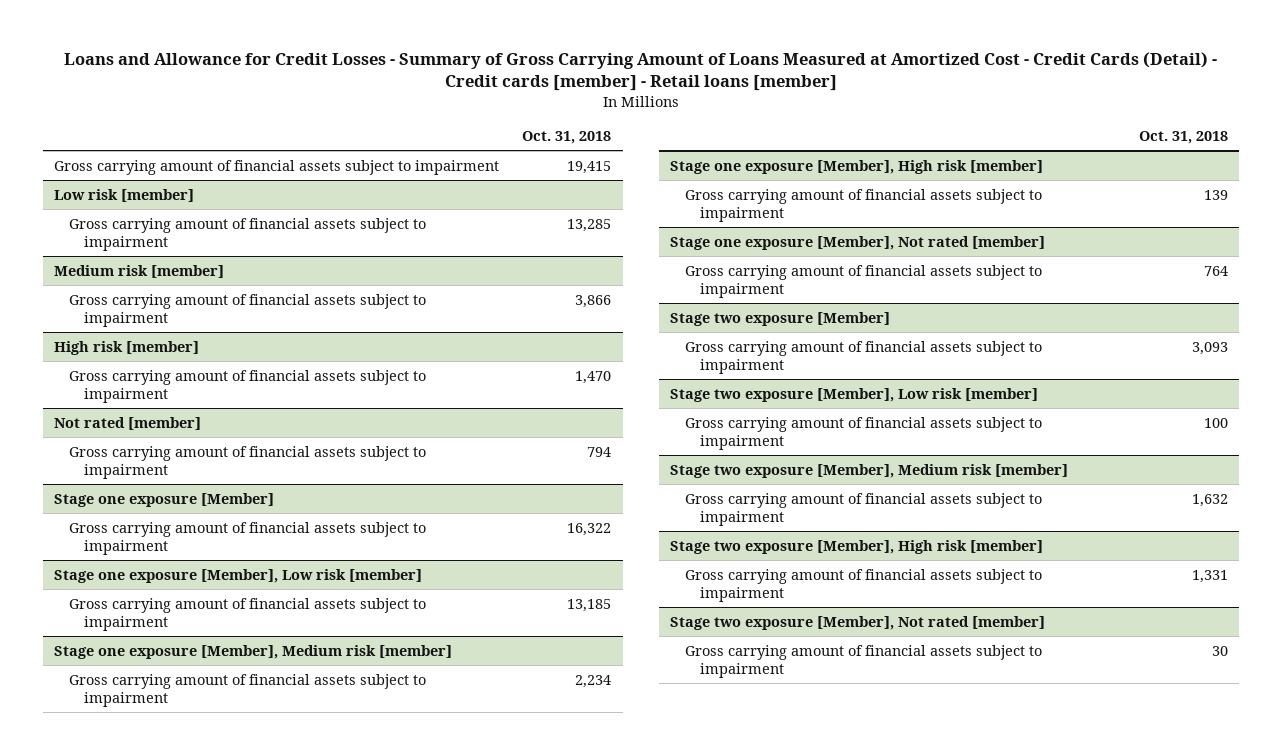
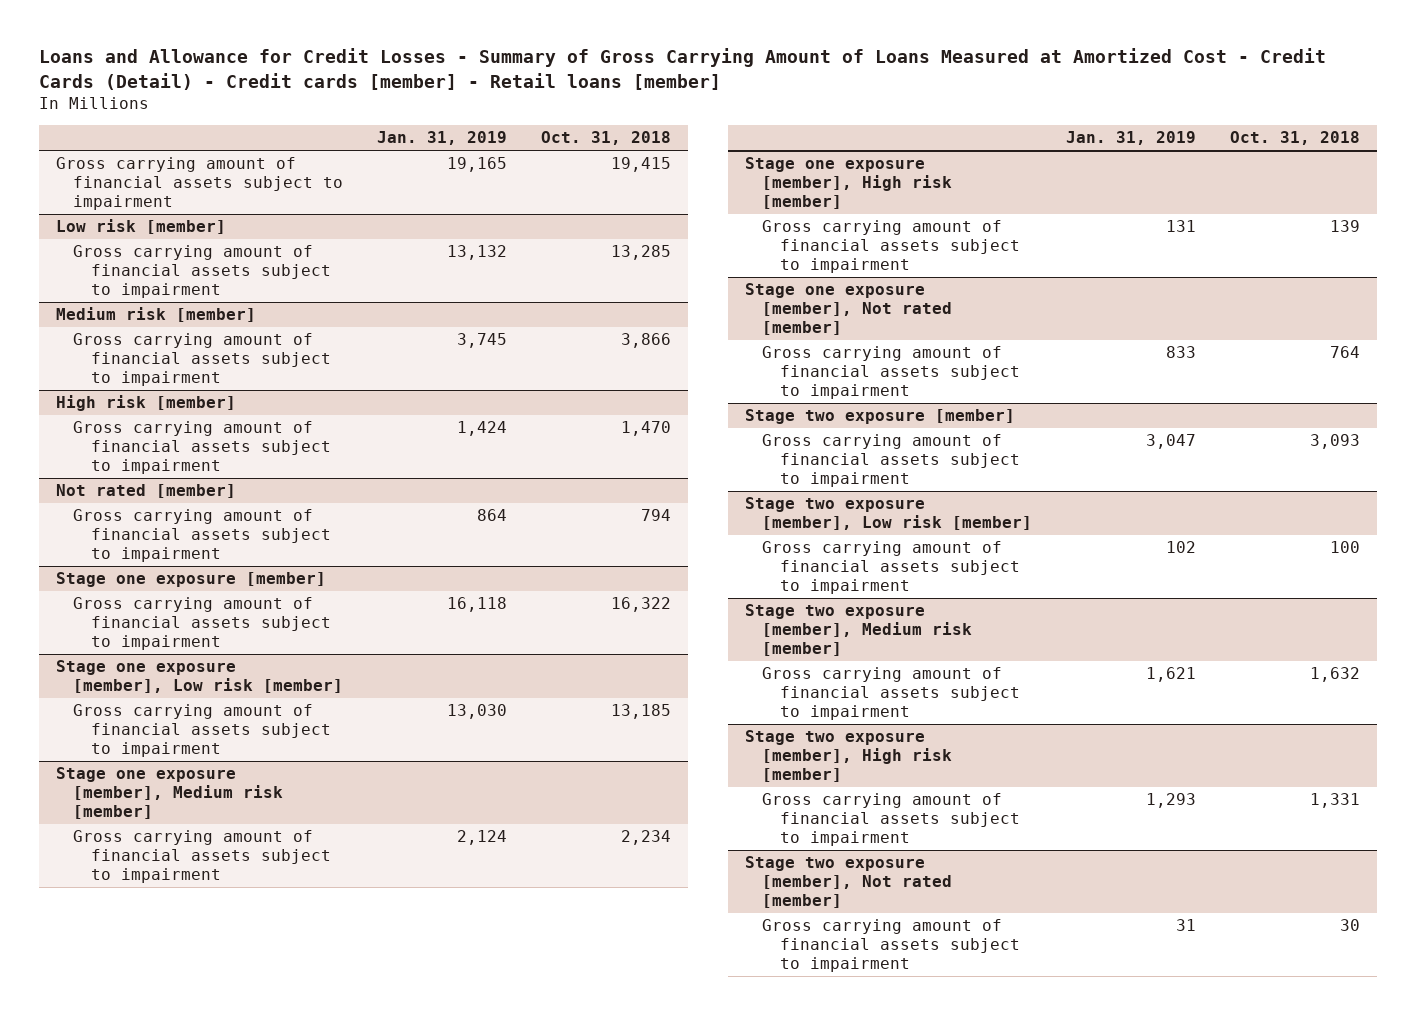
none -> [377,131,508,146] Jan. 31, 2019
[54,492,275,507] Stage one exposure [Member] -> [55,572,326,588] Stage one exposure [member]
[54,568,423,583] Stage one exposure [Member], Low risk [member] -> [55,660,344,694] Stage one exposure [member], Low risk [member]
[54,644,453,659] Stage one exposure [Member], Medium risk [member] -> [55,767,284,819] Stage one exposure [member], Medium risk [member]
[670,159,1044,174] Stage one exposure [Member], High risk [member] -> [744,157,953,209] Stage one exposure [member], High risk [member]
[670,235,1046,250] Stage one exposure [Member], Not rated [member] -> [744,283,953,335] Stage one exposure [member], Not rated [member]
[670,311,891,326] Stage two exposure [Member] -> [744,409,1015,425] Stage two exposure [member]
[670,387,1039,402] Stage two exposure [Member], Low risk [member] -> [744,497,1033,531] Stage two exposure [member], Low risk [member]
[670,463,1069,478] Stage two exposure [Member], Medium risk [member] -> [744,604,973,656] Stage two exposure [member], Medium risk [member]
[670,539,1044,554] Stage two exposure [Member], High risk [member] -> [744,730,953,782] Stage two exposure [member], High risk [member]
[670,615,1046,630] Stage two exposure [Member], Not rated [member] -> [744,856,953,908] Stage two exposure [member], Not rated [member]

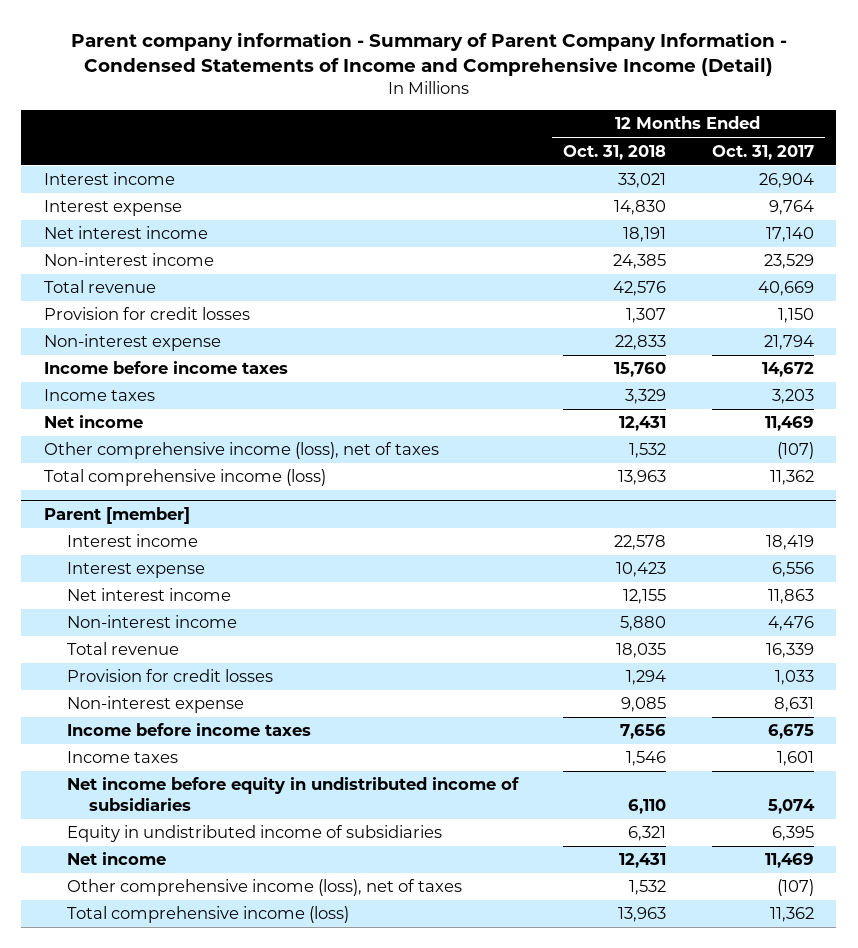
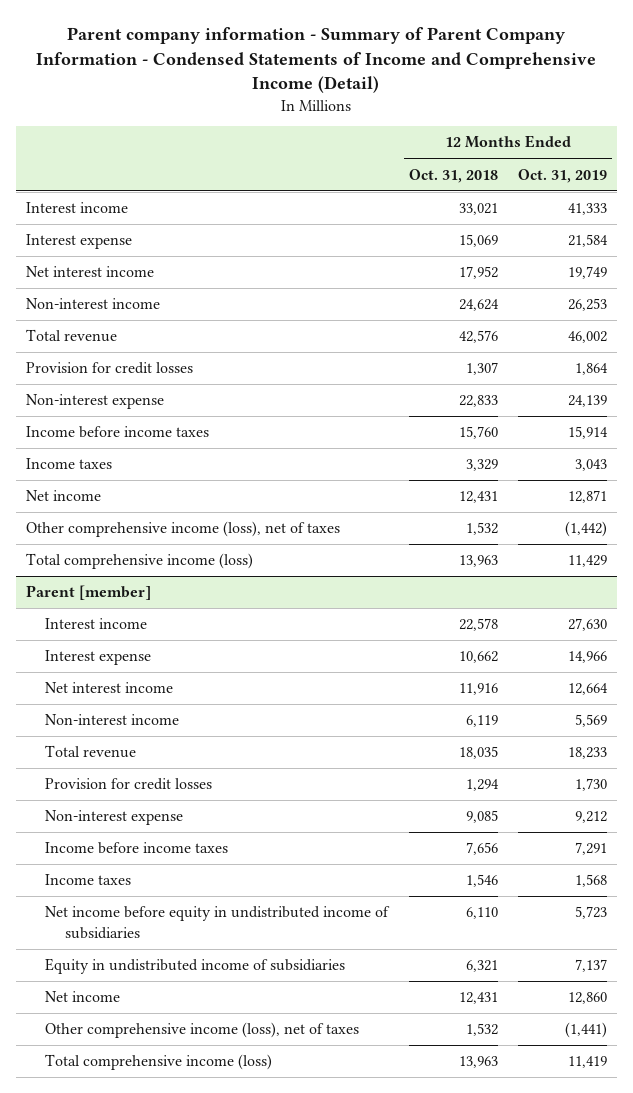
[711,144,814,160] Oct. 31, 2017 -> none
none -> [518,168,608,183] Oct. 31, 2019
[614,200,667,216] 14,830 -> [458,234,498,248] 15,069
[623,227,667,243] 18,191 -> [458,266,498,280] 17,952
[613,254,667,270] 24,385 -> [458,299,499,312] 24,624
[616,562,667,578] 10,423 -> [458,651,498,664] 10,662
[623,589,667,605] 12,155 -> [458,683,498,696] 11,916
[620,616,667,632] 5,880 -> [465,715,498,728] 6,119

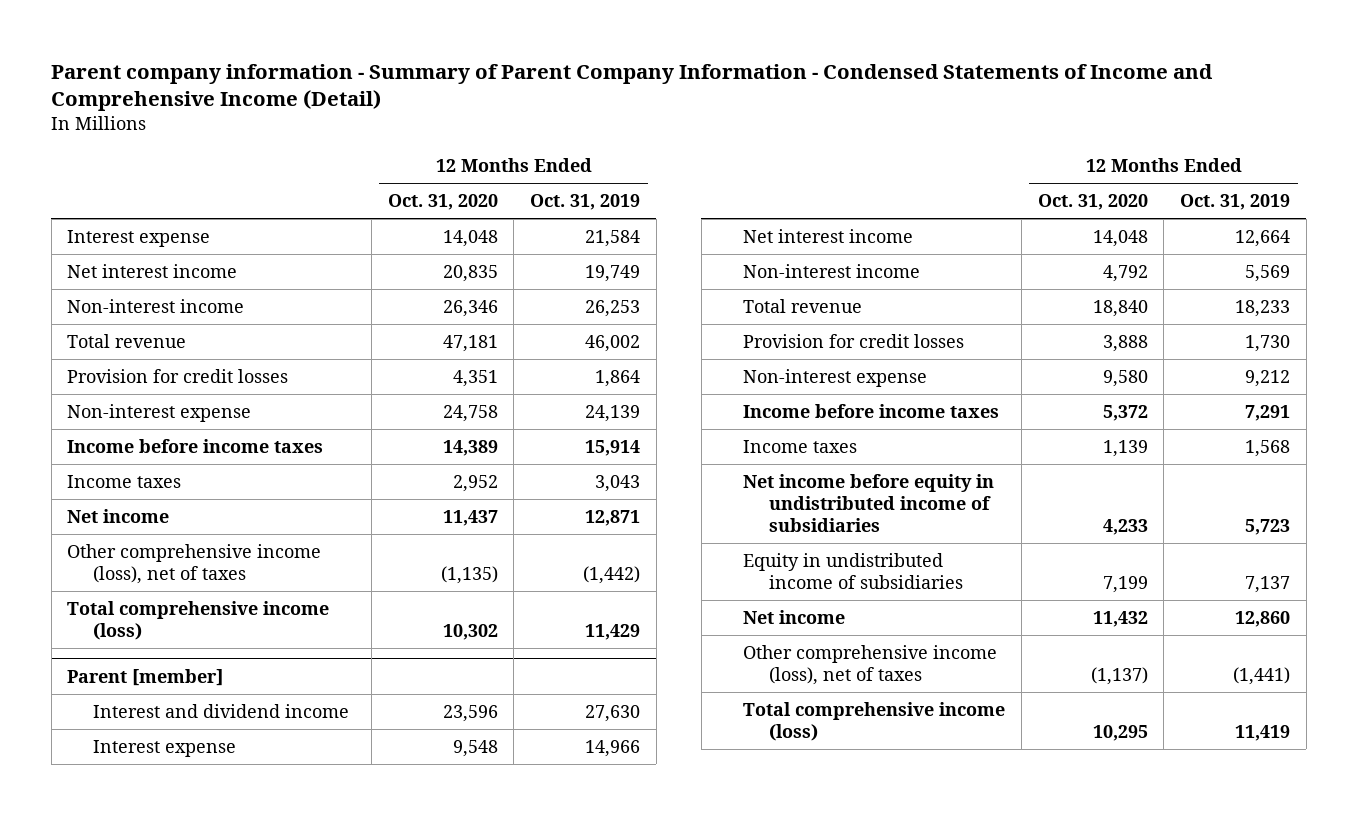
[408,168,498,183] Oct. 31, 2018 -> none
none -> [387,194,498,211] Oct. 31, 2020
[25,202,128,214] Interest income -> none
[45,618,148,630] Interest income -> [93,703,350,718] Interest and dividend income

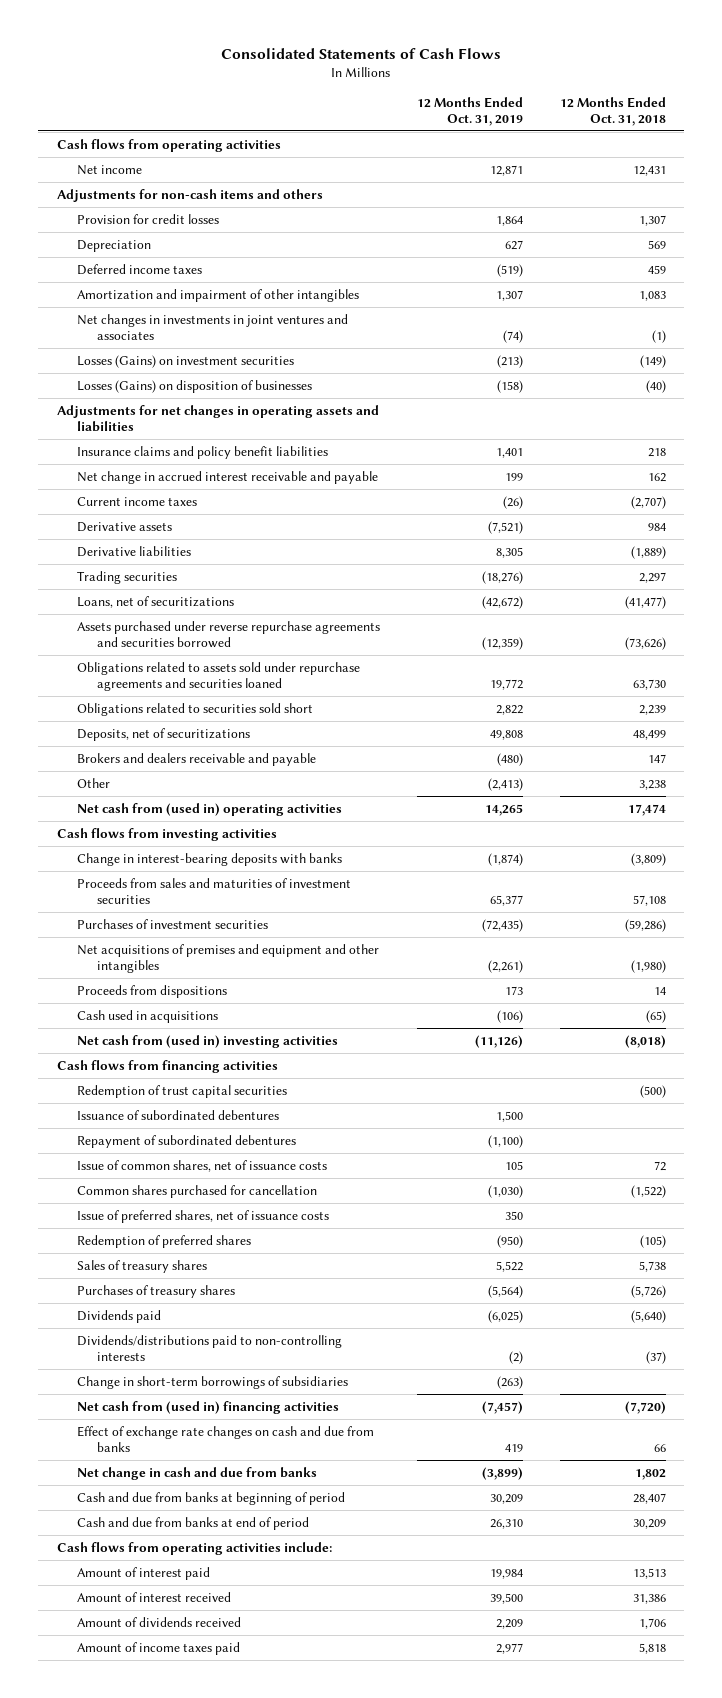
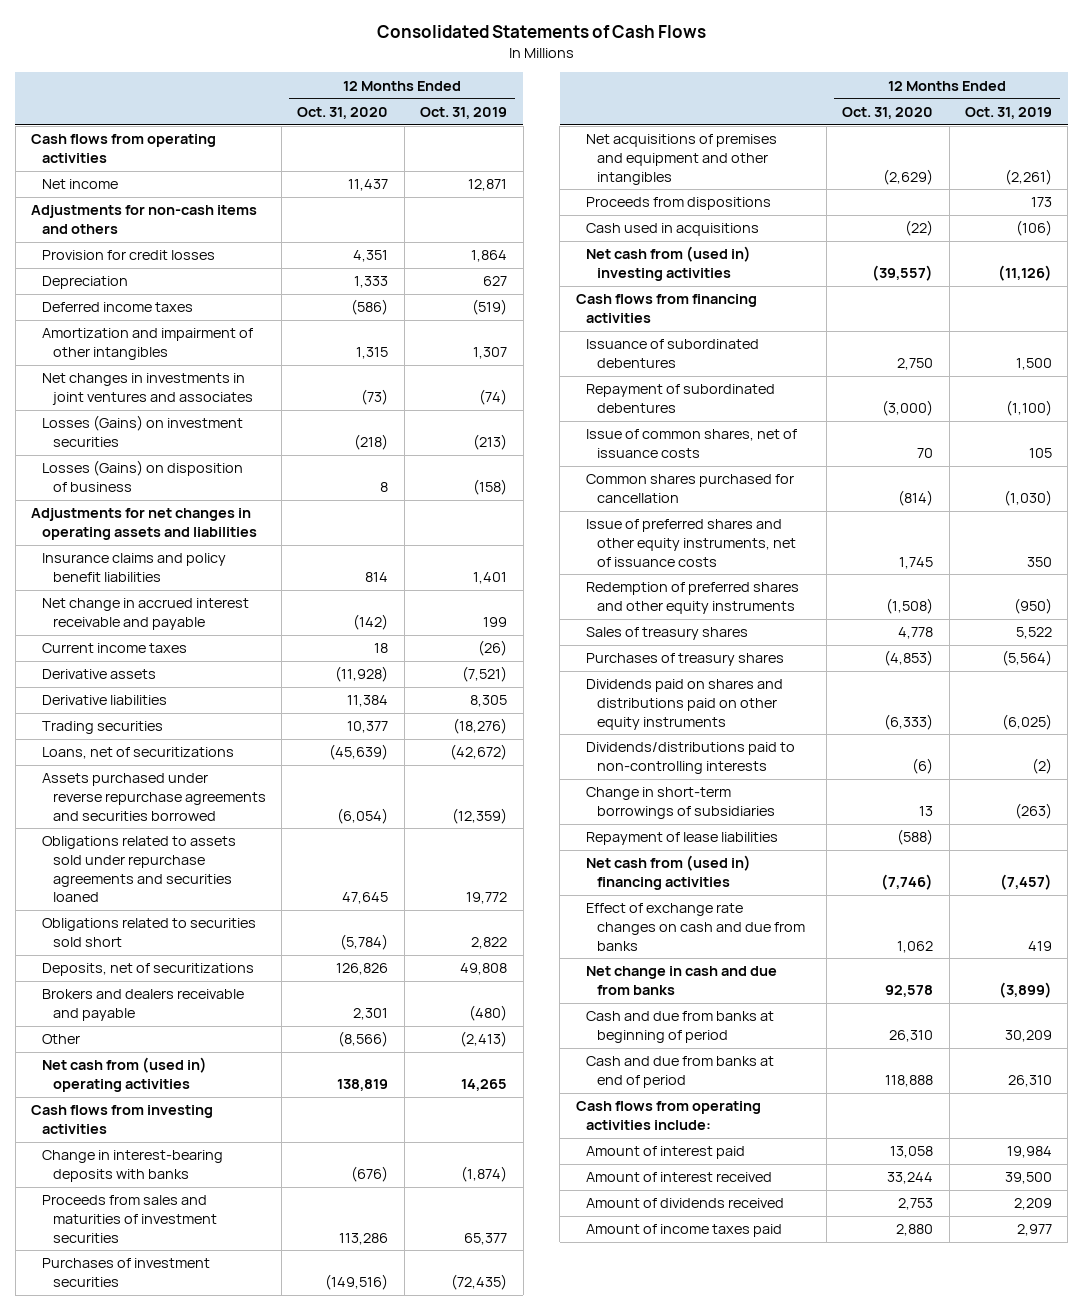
[559,96,666,126] 12 Months Ended Oct. 31, 2018 -> none
none -> [297,106,389,119] Oct. 31, 2020
[77,379,313,393] Losses (Gains) on disposition of businesses -> [41,460,243,493] Losses (Gains) on disposition of business
[77,1084,288,1098] Redemption of trust capital securities -> none
[77,1209,330,1223] Issue of preferred shares, net of issuance costs -> [586,519,797,567] Issue of preferred shares and other equity instruments, net of issuance costs
[77,1234,252,1248] Redemption of preferred shares -> [586,582,800,615] Redemption of preferred shares and other equity instruments
[77,1309,162,1323] Dividends paid -> [586,679,784,730] Dividends paid on shares and distributions paid on other equity instruments
none -> [586,832,779,846] Repayment of lease liabilities

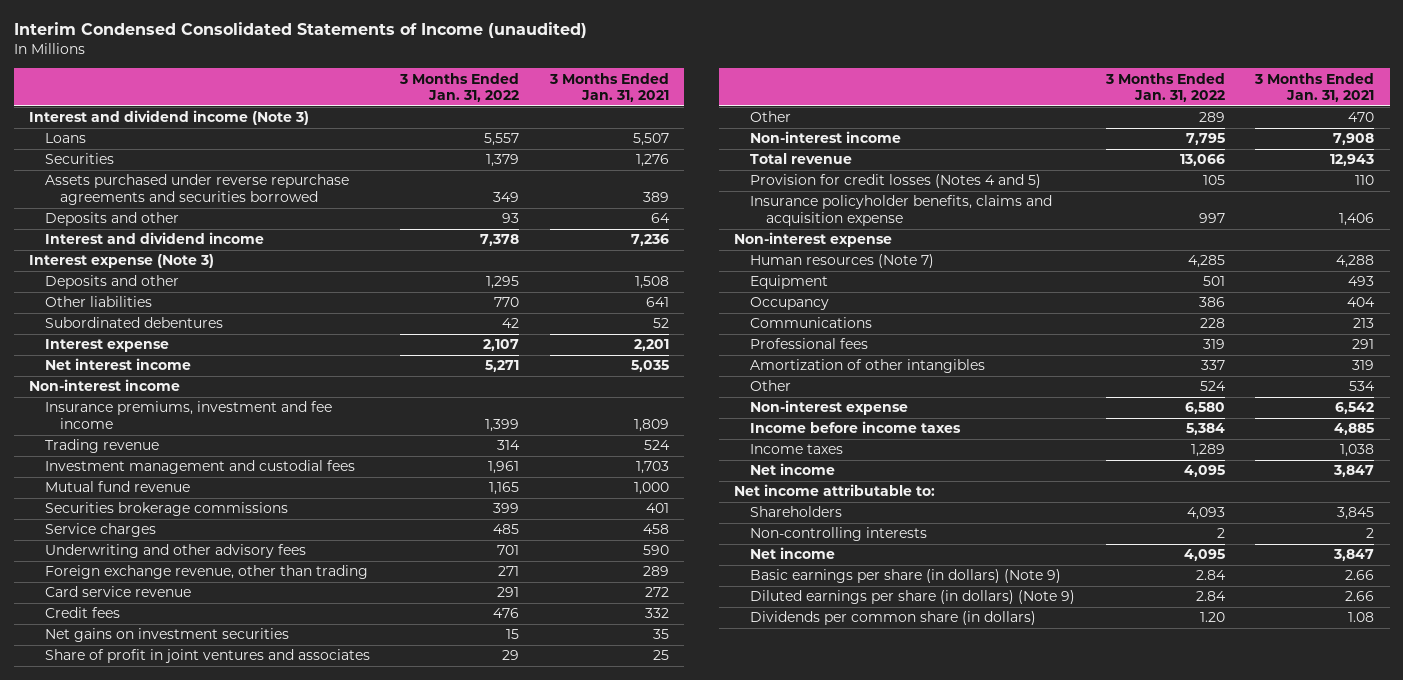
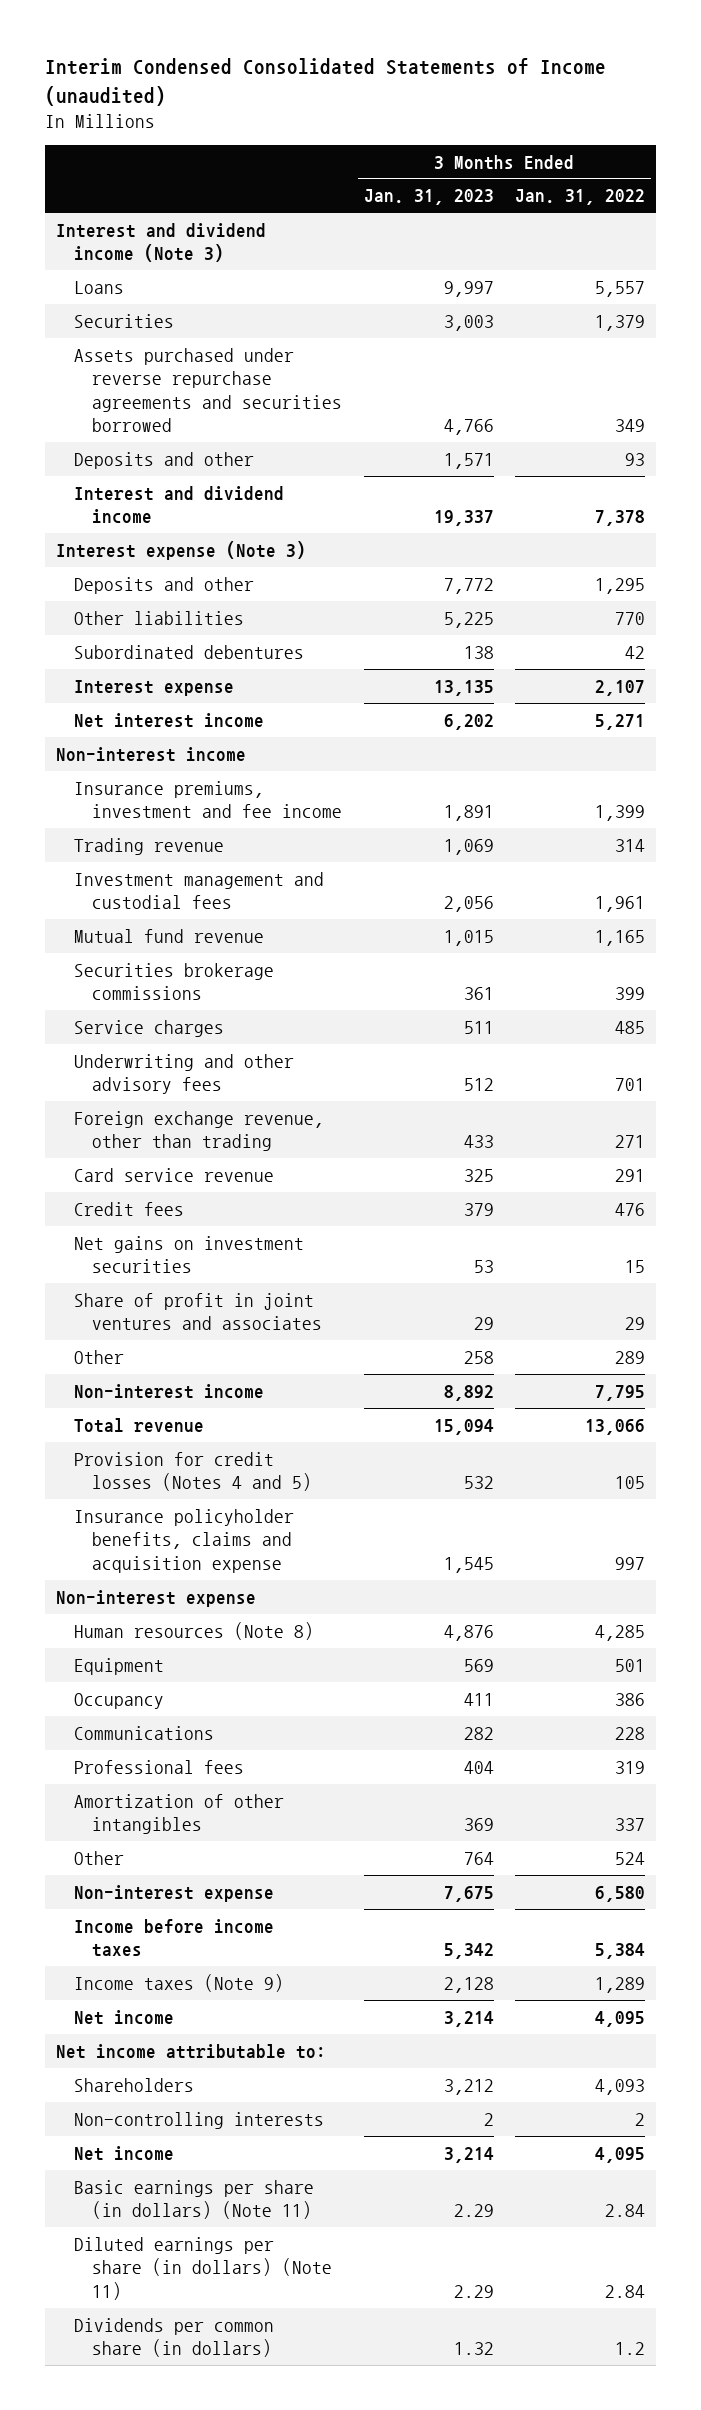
[548,72,669,103] 3 Months Ended Jan. 31, 2021 -> none
none -> [363,189,494,206] Jan. 31, 2023
[750,254,935,269] Human resources (Note 7) -> [73,1621,314,1640] Human resources (Note 8)
[750,444,844,455] Income taxes -> [73,1973,284,1992] Income taxes (Note 9)
[750,569,1062,584] Basic earnings per share (in dollars) (Note 9) -> [73,2179,314,2220] Basic earnings per share (in dollars) (Note 11)
[750,590,1076,605] Diluted earnings per share (in dollars) (Note 9) -> [73,2236,333,2300] Diluted earnings per share (in dollars) (Note 11)
[1199,612,1225,623] 1.20 -> [615,2342,646,2356] 1.2

